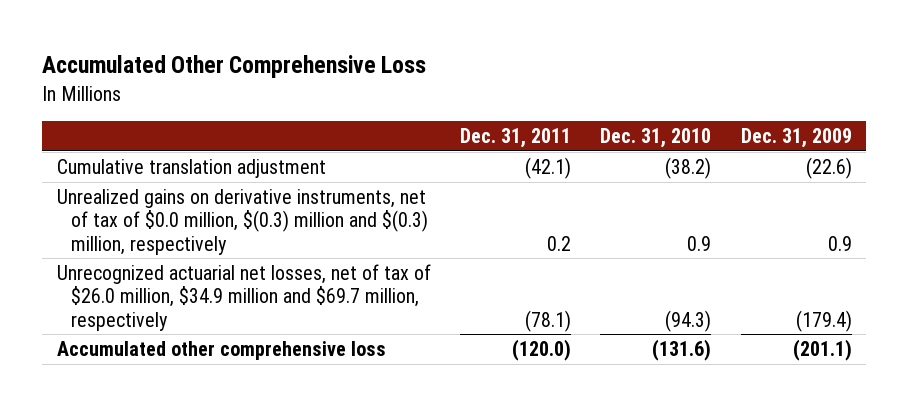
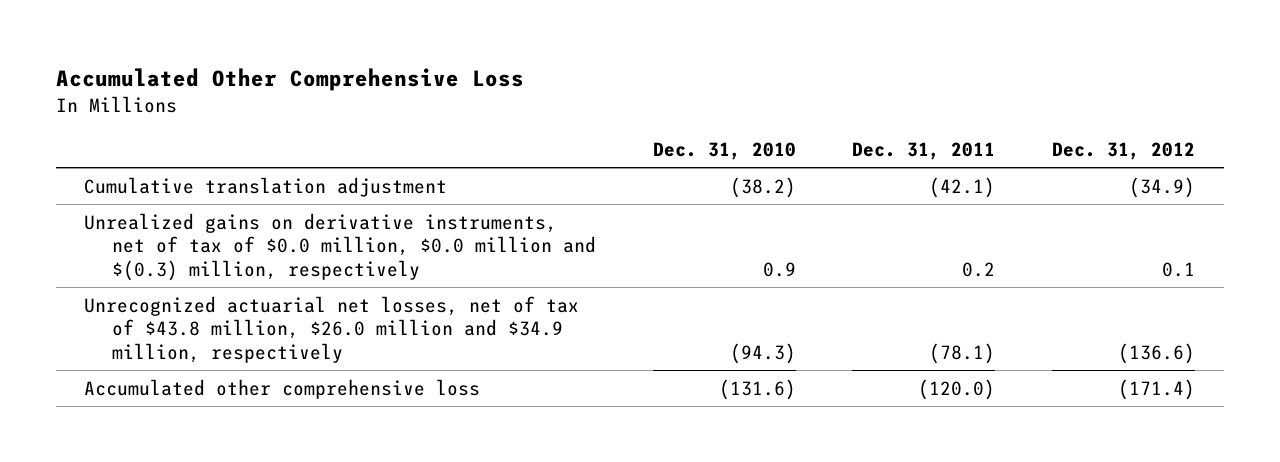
[740,127,852,148] Dec. 31, 2009 -> none
none -> [1052,141,1196,160] Dec. 31, 2012
[56,189,428,255] Unrealized gains on derivative instruments, net of tax of $0.0 million, $(0.3) million and $(0.3) million, respectively -> [84,212,596,281] Unrealized gains on derivative instruments, net of tax of $0.0 million, $0.0 million and $(0.3) million, respectively
[56,264,431,331] Unrecognized actuarial net losses, net of tax of $26.0 million, $34.9 million and $69.7 million, respectively -> [84,295,580,363] Unrecognized actuarial net losses, net of tax of $43.8 million, $26.0 million and $34.9 million, respectively

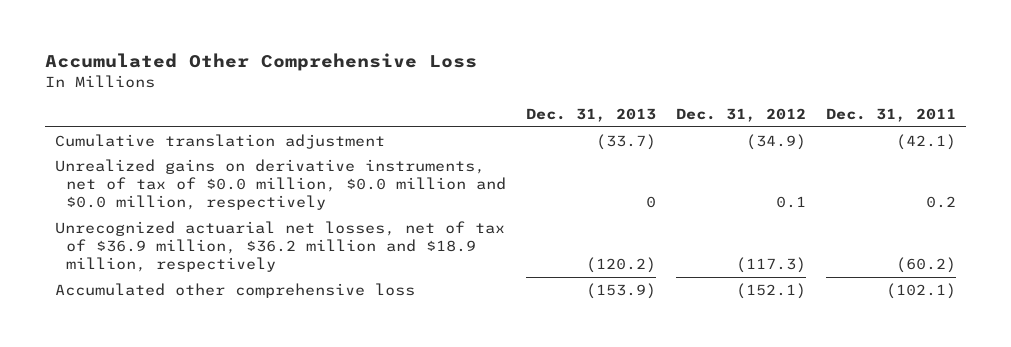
[652,141,796,160] Dec. 31, 2010 -> none
none -> [526,108,657,123] Dec. 31, 2013
[84,212,596,281] Unrealized gains on derivative instruments, net of tax of $0.0 million, $0.0 million and $(0.3) million, respectively -> [54,158,507,211] Unrealized gains on derivative instruments, net of tax of $0.0 million, $0.0 million and $0.0 million, respectively
[84,295,580,363] Unrecognized actuarial net losses, net of tax of $43.8 million, $26.0 million and $34.9 million, respectively -> [54,220,505,273] Unrecognized actuarial net losses, net of tax of $36.9 million, $36.2 million and $18.9 million, respectively
[929,342,996,364] (78.1) -> [896,257,957,274] (60.2)
[1118,342,1196,364] (136.6) -> [736,257,807,274] (117.3)
[918,378,996,400] (120.0) -> [886,282,957,299] (102.1)
[1118,378,1196,400] (171.4) -> [736,282,807,299] (152.1)

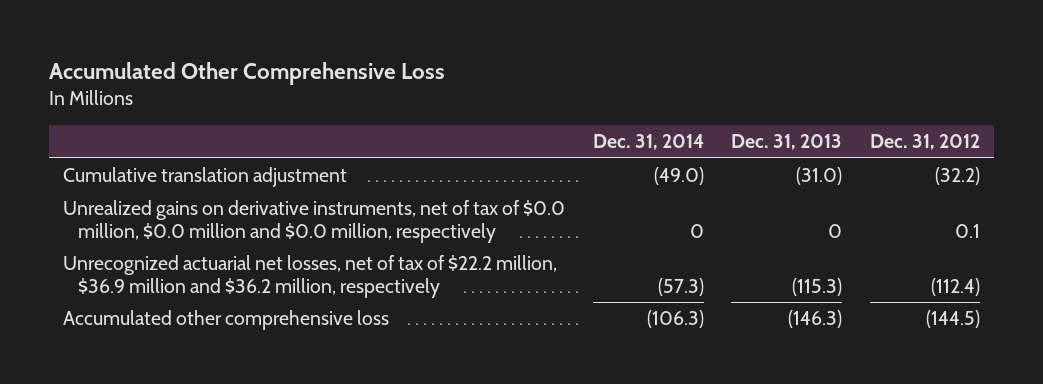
[826,108,957,123] Dec. 31, 2011 -> none
none -> [592,133,704,150] Dec. 31, 2014
[596,133,657,150] (33.7) -> [796,167,843,186] (31.0)
[746,133,807,150] (34.9) -> [934,167,980,186] (32.2)
[54,220,505,273] Unrecognized actuarial net losses, net of tax of $36.9 million, $36.2 million and $18.9 million, respectively -> [62,255,557,298] Unrecognized actuarial net losses, net of tax of $22.2 million, $36.9 million and $36.2 million, respectively
[586,257,657,274] (120.2) -> [792,277,843,296] (115.3)
[736,257,807,274] (117.3) -> [930,277,980,296] (112.4)
[586,282,657,299] (153.9) -> [788,310,843,329] (146.3)
[736,282,807,299] (152.1) -> [925,310,980,329] (144.5)

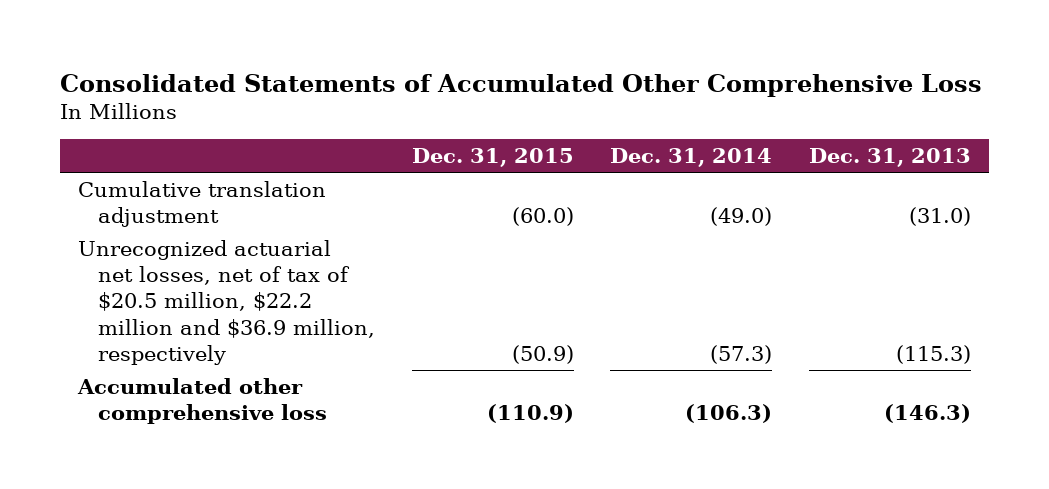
[49,62,446,86] Accumulated Other Comprehensive Loss -> [60,73,983,97] Consolidated Statements of Accumulated Other Comprehensive Loss
[869,133,980,150] Dec. 31, 2012 -> none
none -> [411,148,574,168] Dec. 31, 2015
[62,200,565,243] Unrealized gains on derivative instruments, net of tax of $0.0 million, $0.0 million and $0.0 million, respectively -> none
[62,255,557,298] Unrecognized actuarial net losses, net of tax of $22.2 million, $36.9 million and $36.2 million, respectively -> [78,239,375,365] Unrecognized actuarial net losses, net of tax of $20.5 million, $22.2 million and $36.9 million, respectively

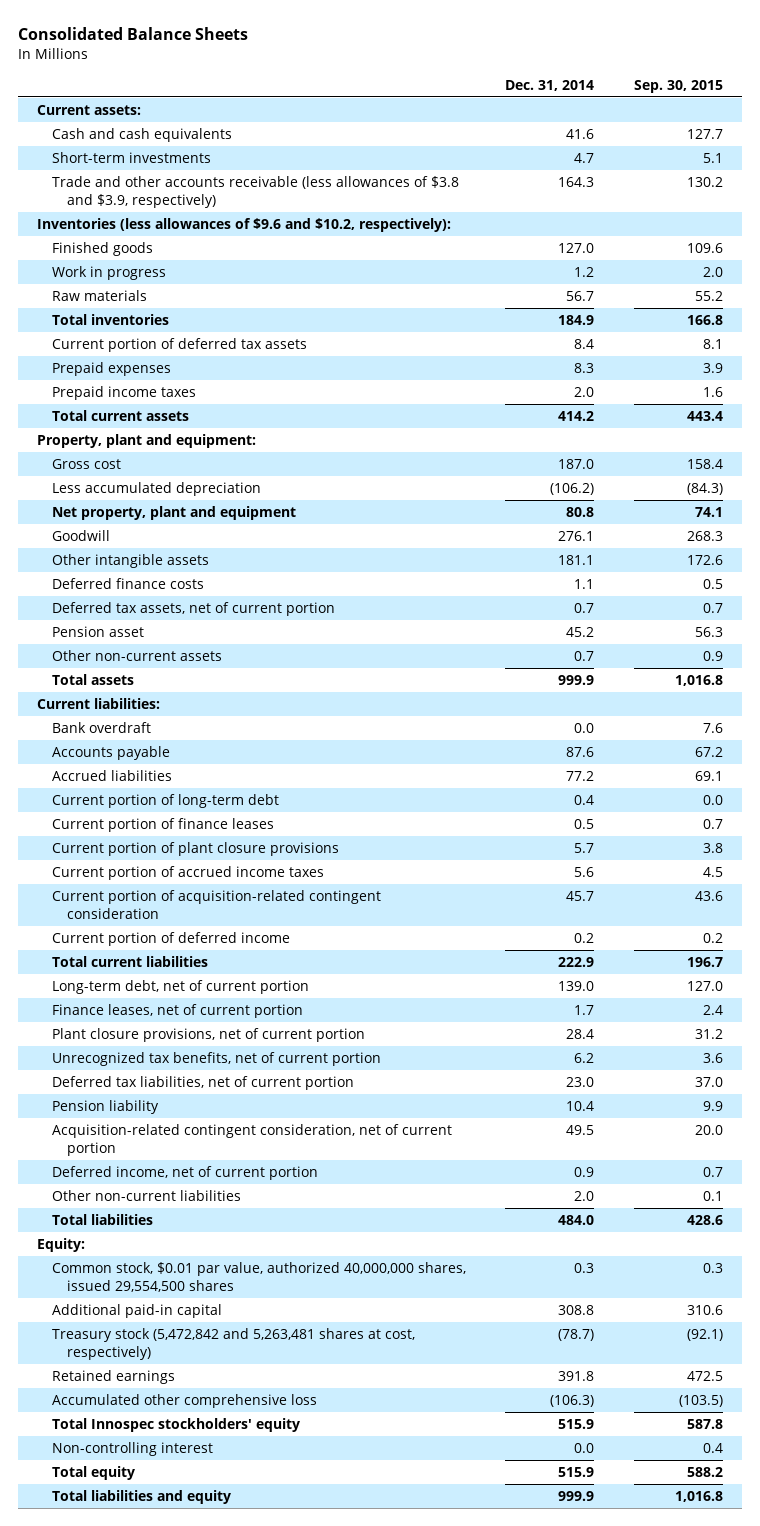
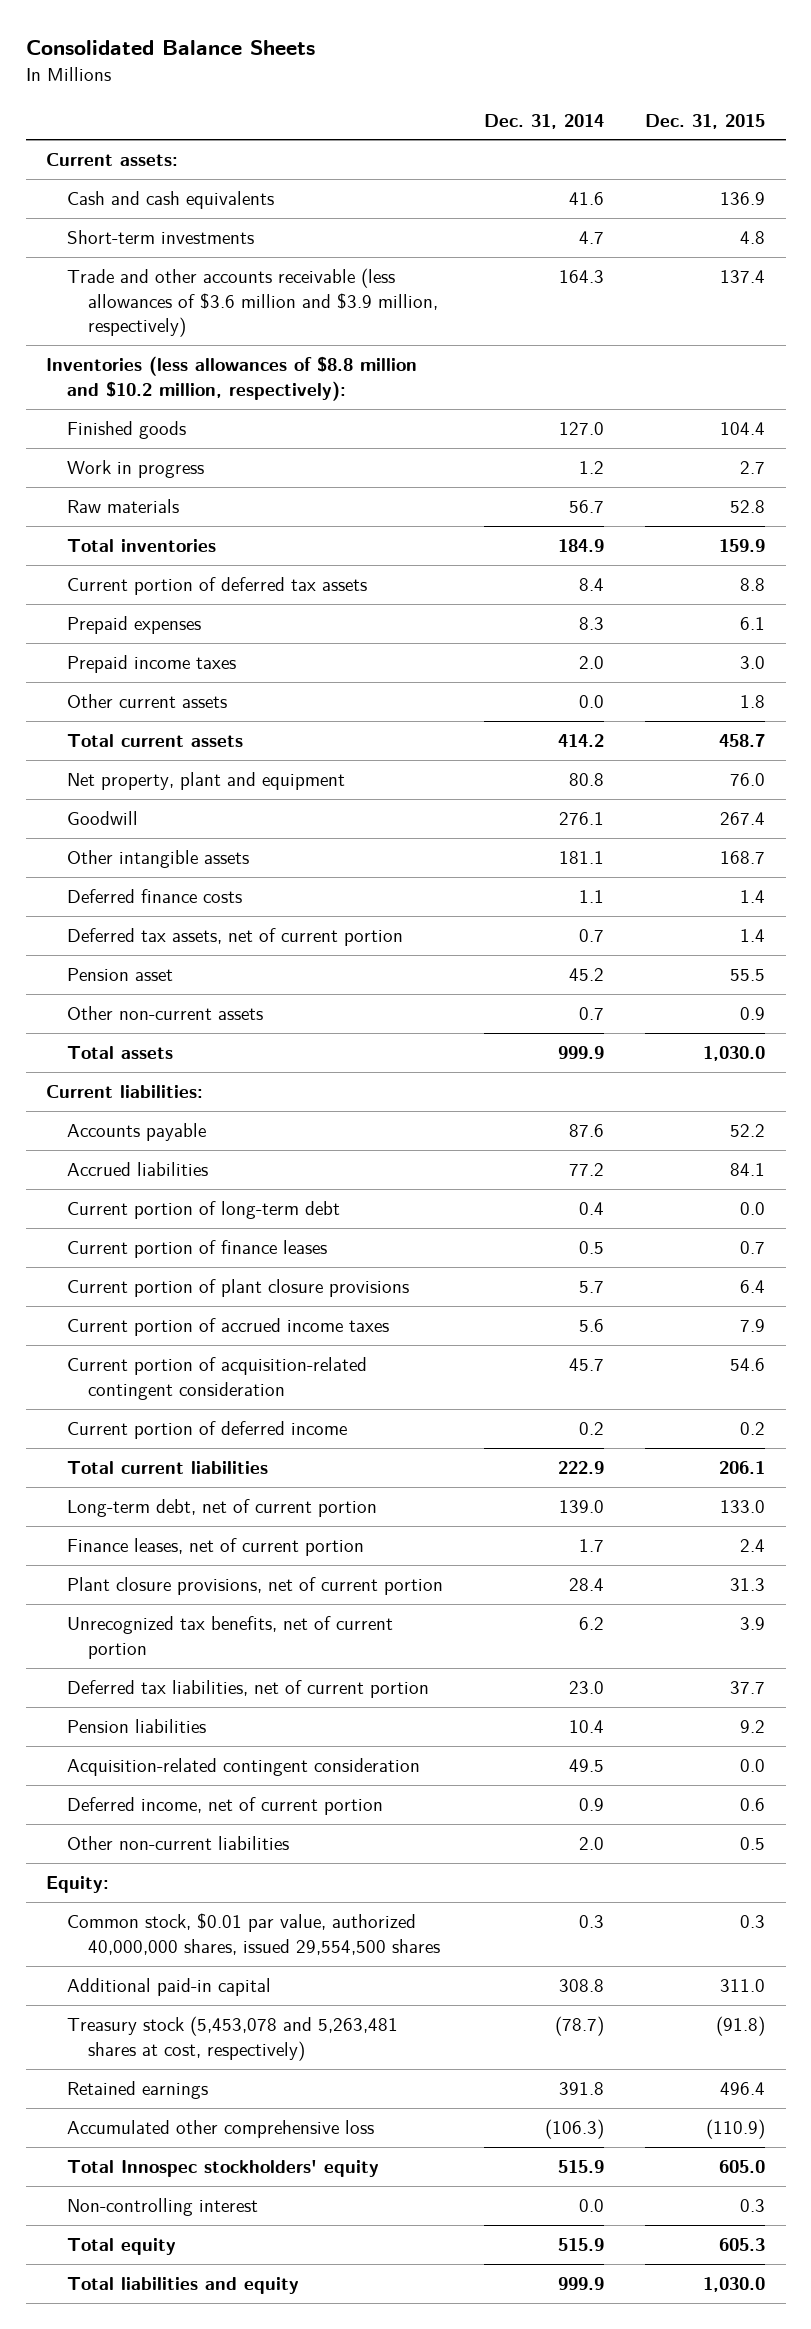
[633,79,723,93] Sep. 30, 2015 -> none
none -> [645,113,766,129] Dec. 31, 2015
[52,175,460,208] Trade and other accounts receivable (less allowances of $3.8 and $3.9, respectively) -> [67,268,438,338] Trade and other accounts receivable (less allowances of $3.6 million and $3.9 million, respectively)
[37,217,452,232] Inventories (less allowances of $9.6 and $10.2, respectively): -> [46,356,418,401] Inventories (less allowances of $8.8 million and $10.2 million, respectively):
none -> [67,694,228,709] Other current assets
[37,433,257,448] Property, plant and equipment: -> none
[52,458,122,469] Gross cost -> none
[52,481,262,496] Less accumulated depreciation -> none
[52,721,152,733] Bank overdraft -> none
[52,1099,160,1114] Pension liability -> [67,1719,207,1734] Pension liabilities
[52,1123,453,1156] Acquisition-related contingent consideration, net of current portion -> [67,1758,421,1777] Acquisition-related contingent consideration
[52,1213,154,1225] Total liabilities -> none
[52,1327,416,1360] Treasury stock (5,472,842 and 5,263,481 shares at cost, respectively) -> [67,2016,399,2061] Treasury stock (5,453,078 and 5,263,481 shares at cost, respectively)

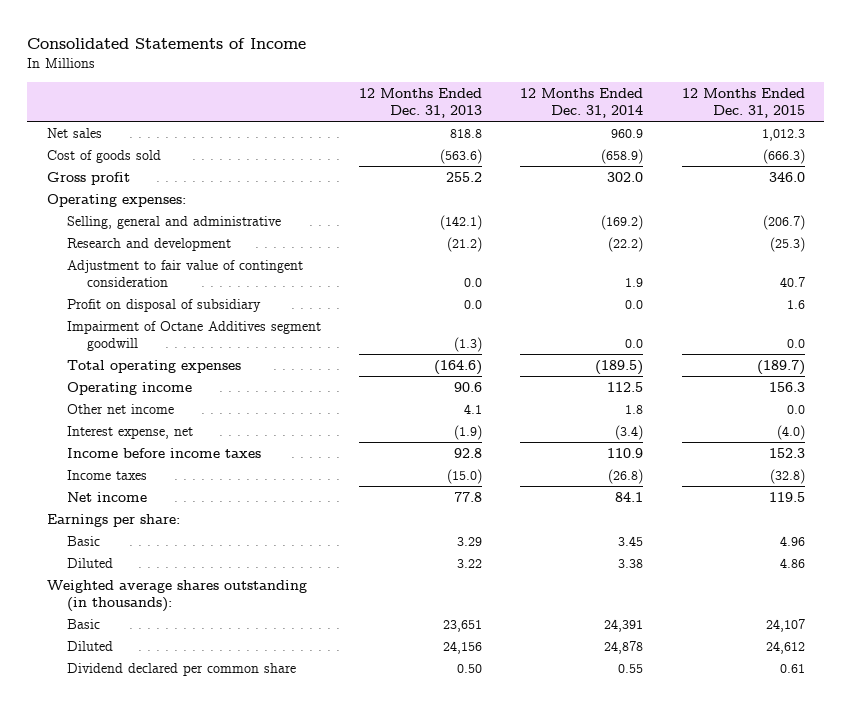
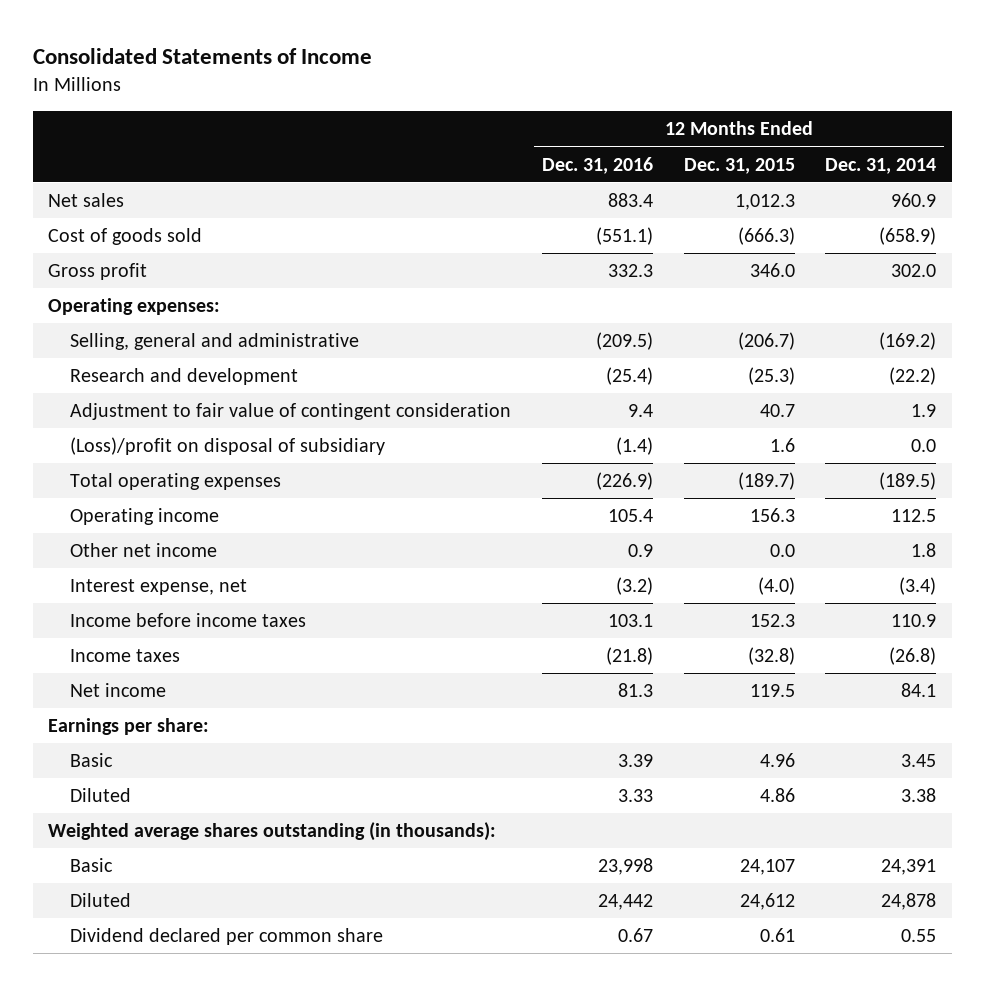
[359,88,483,119] 12 Months Ended Dec. 31, 2013 -> none
none -> [542,156,654,174] Dec. 31, 2016
[66,320,321,351] Impairment of Octane Additives segment goodwill -> none
[66,298,261,312] Profit on disposal of subsidiary -> [70,437,386,456] (Loss)/profit on disposal of subsidiary

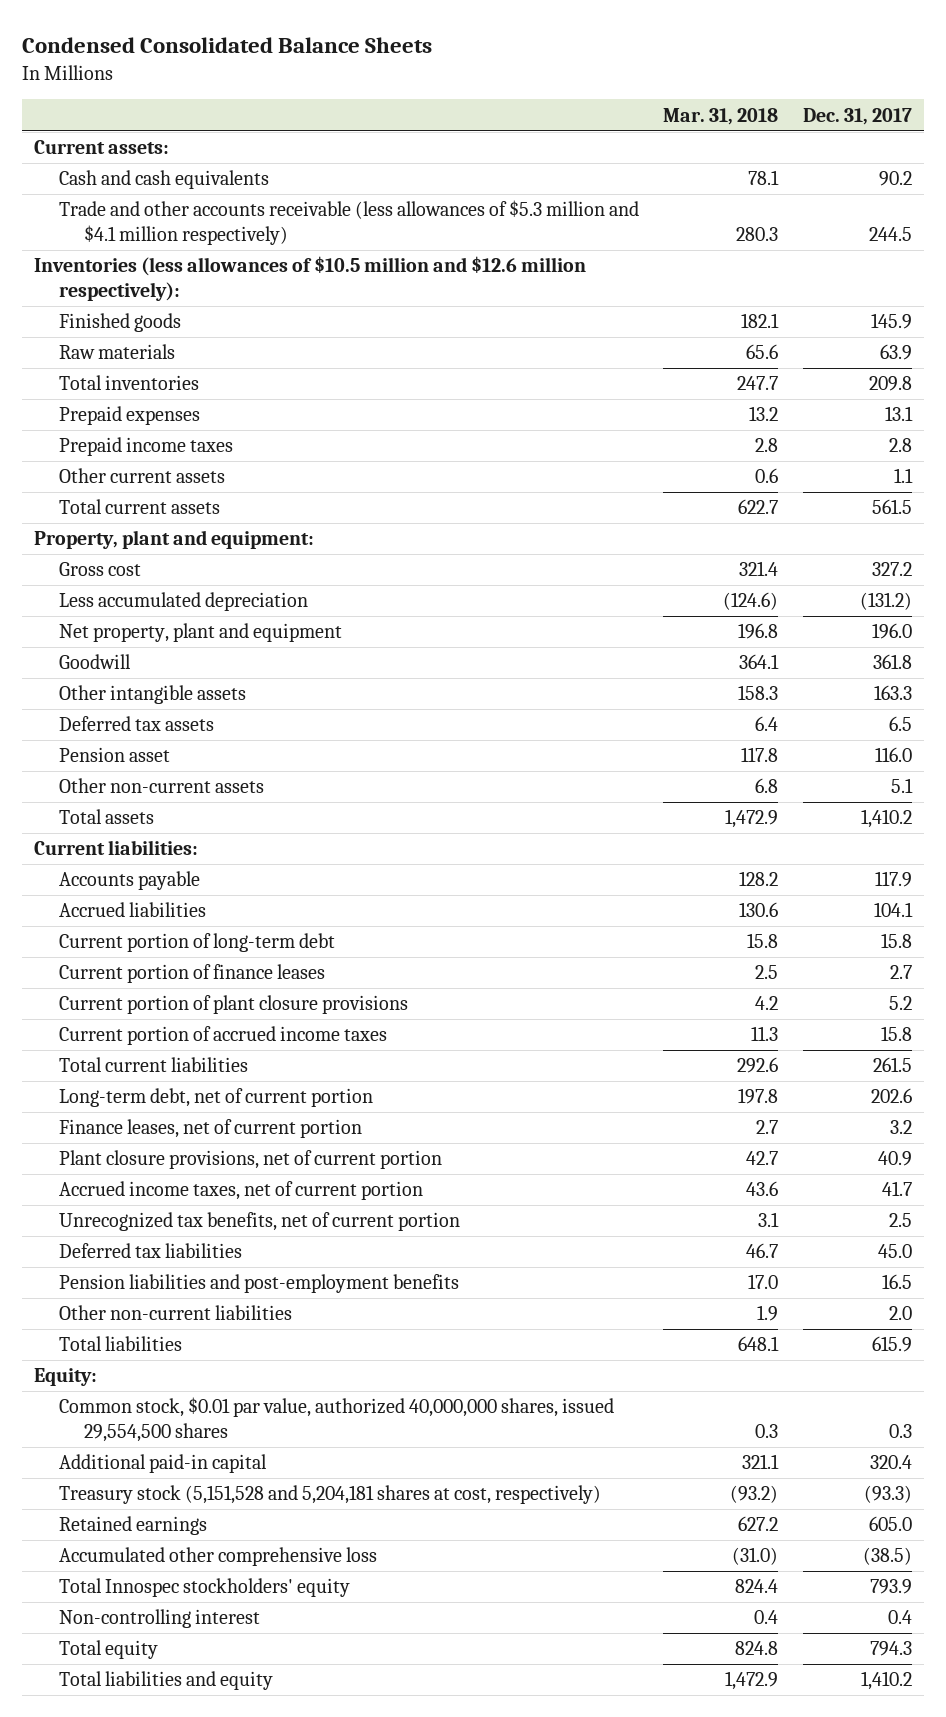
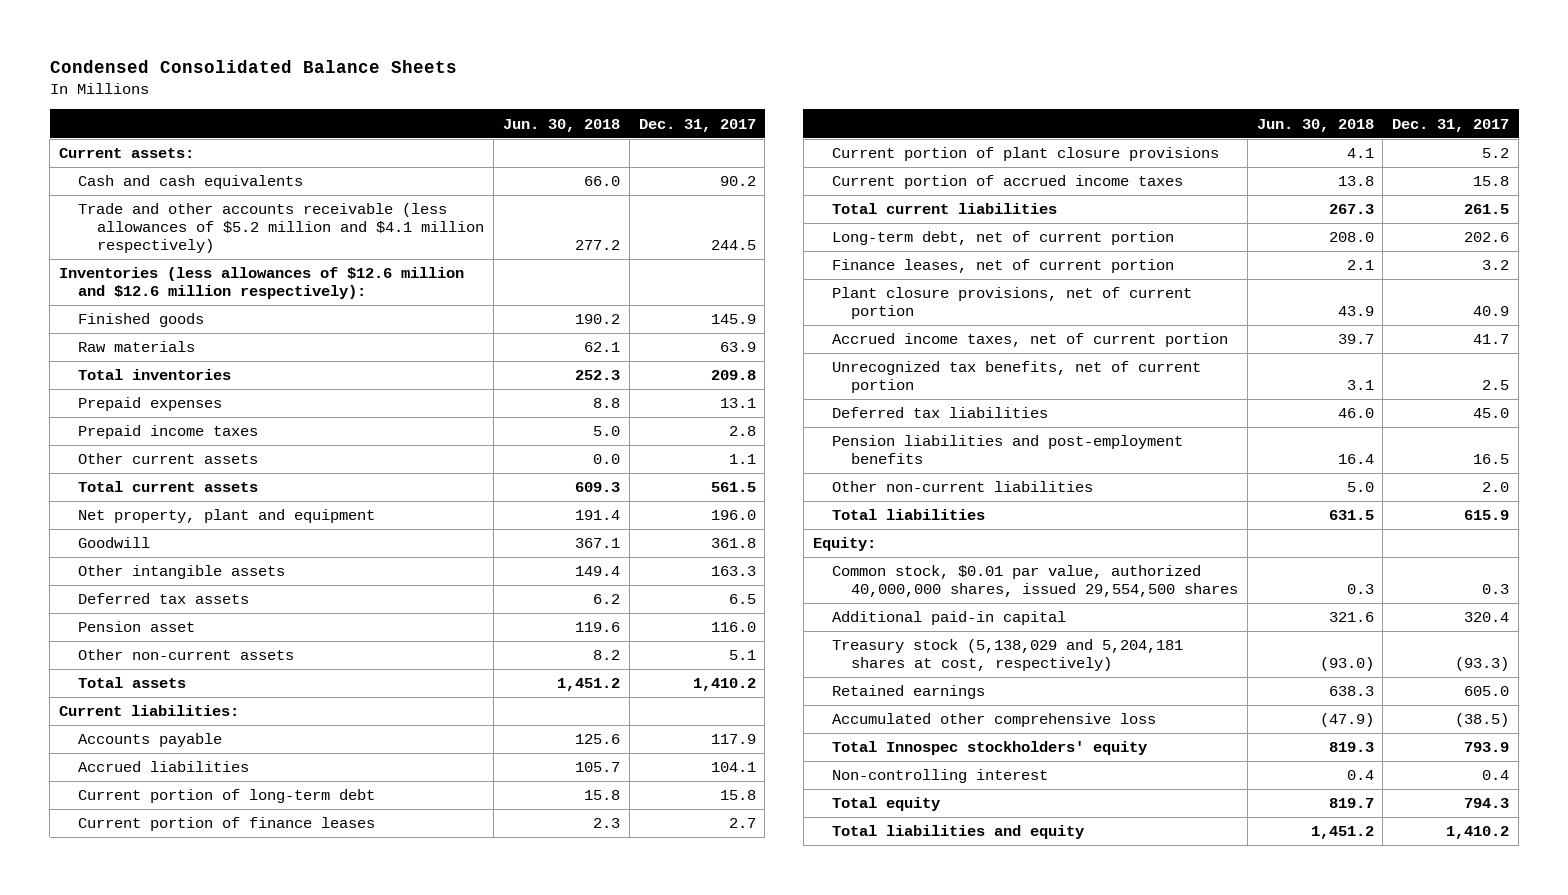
[663,107,779,125] Mar. 31, 2018 -> none
none -> [502,118,620,132] Jun. 30, 2018
[59,200,640,245] Trade and other accounts receivable (less allowances of $5.3 million and $4.1 million respectively) -> [78,203,485,253] Trade and other accounts receivable (less allowances of $5.2 million and $4.1 million respectively)
[34,256,587,301] Inventories (less allowances of $10.5 million and $12.6 million respectively): -> [58,267,464,299] Inventories (less allowances of $12.6 million and $12.6 million respectively):
[34,530,315,550] Property, plant and equipment: -> none
[59,562,142,577] Gross cost -> none
[59,592,309,612] Less accumulated depreciation -> none
[59,1485,602,1505] Treasury stock (5,151,528 and 5,204,181 shares at cost, respectively) -> [831,639,1183,671] Treasury stock (5,138,029 and 5,204,181 shares at cost, respectively)

